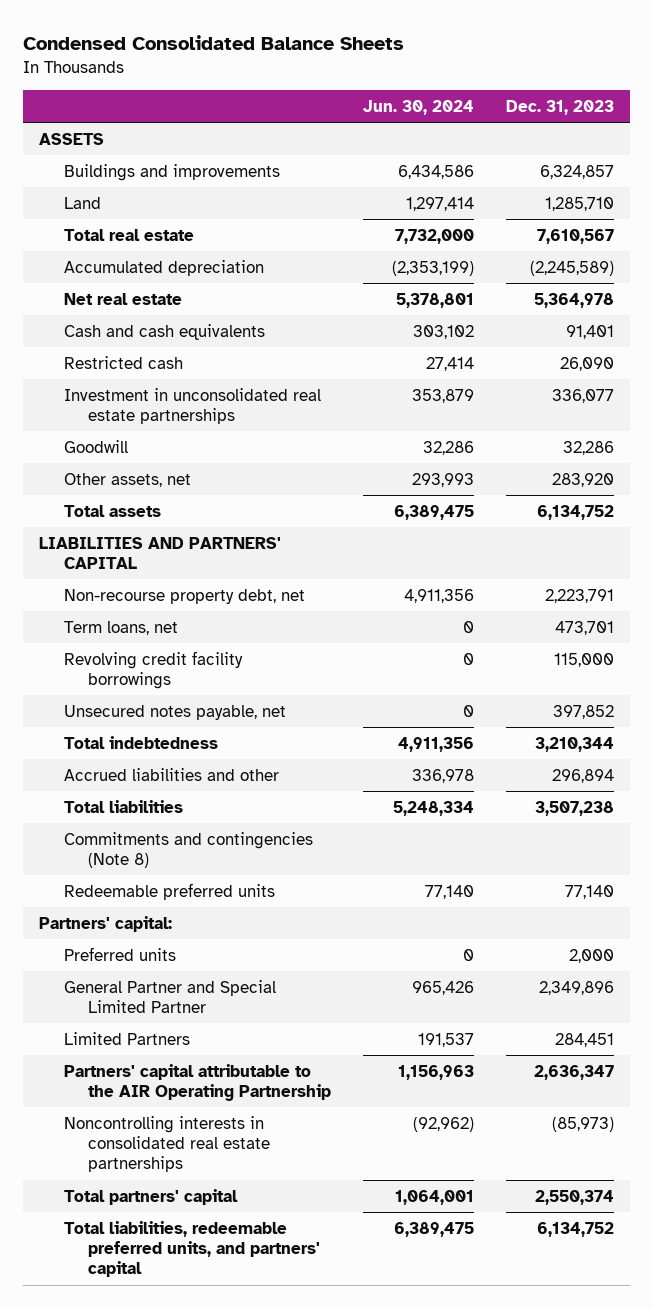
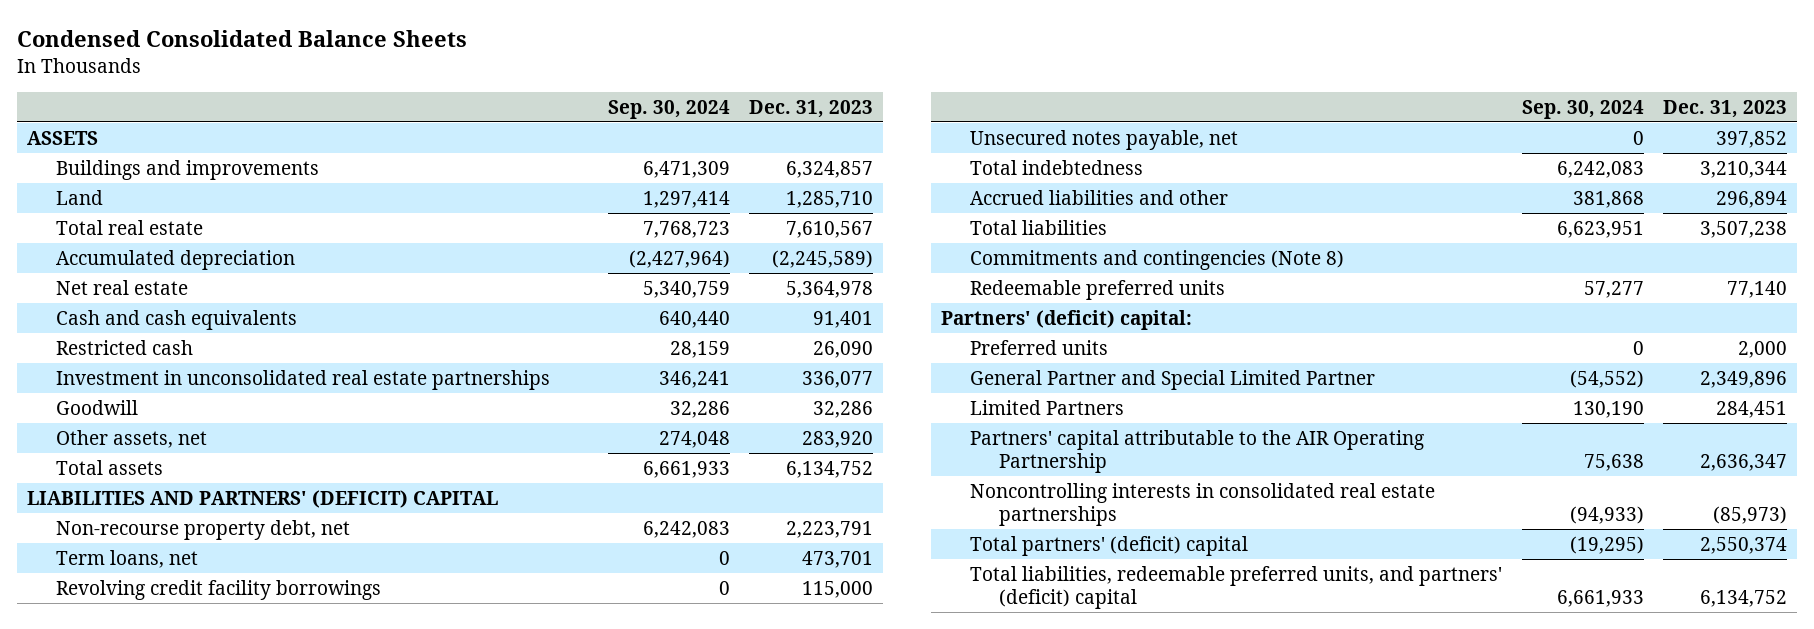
[363,99,475,115] Jun. 30, 2024 -> none
none -> [607,99,730,119] Sep. 30, 2024
[39,536,282,570] LIABILITIES AND PARTNERS' CAPITAL -> [26,489,498,508] LIABILITIES AND PARTNERS' (DEFICIT) CAPITAL
[39,915,173,932] Partners' capital: -> [941,309,1193,330] Partners' (deficit) capital:
[63,1188,238,1205] Total partners' capital -> [970,535,1249,556] Total partners' (deficit) capital
[63,1220,321,1278] Total liabilities, redeemable preferred units, and partners' capital -> [970,565,1503,609] Total liabilities, redeemable preferred units, and partners' (deficit) capital

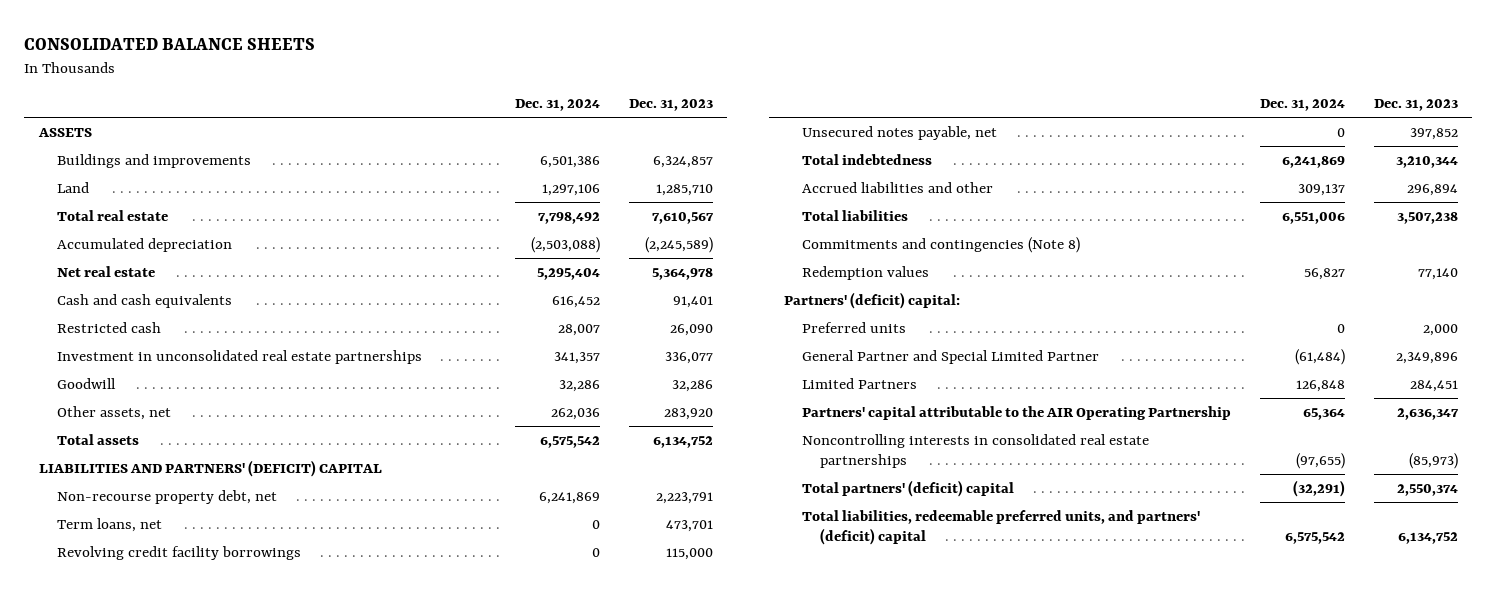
[17,29,468,47] Condensed Consolidated Balance Sheets -> [23,38,315,51] CONSOLIDATED BALANCE SHEETS
[607,99,730,119] Sep. 30, 2024 -> none
none -> [514,99,600,112] Dec. 31, 2024
[970,279,1226,300] Redeemable preferred units -> [801,265,929,280] Redemption values

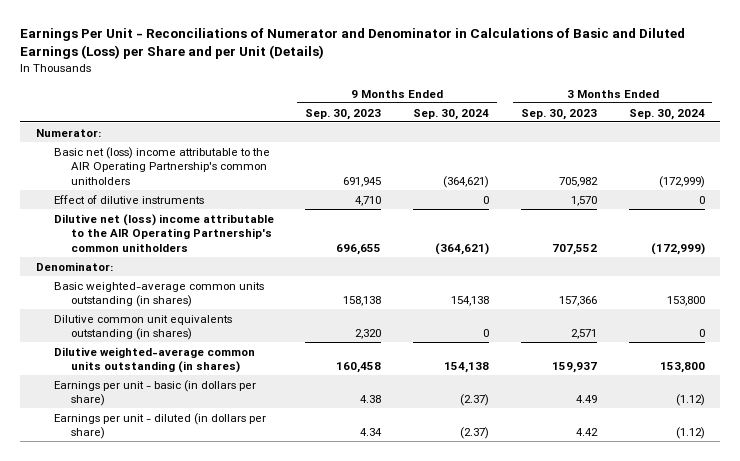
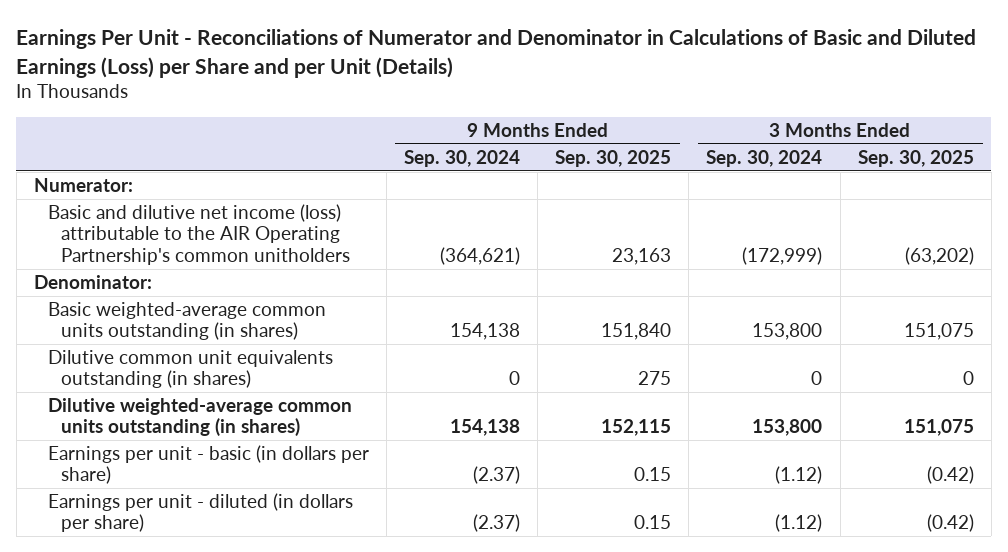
[305,108,382,120] Sep. 30, 2023 -> none
[520,108,597,120] Sep. 30, 2023 -> none
none -> [555,149,672,167] Sep. 30, 2025
none -> [857,149,974,167] Sep. 30, 2025
[53,194,204,204] Effect of dilutive instruments -> none
[53,213,274,252] Dilutive net (loss) income attributable to the AIR Operating Partnership's common unitholders -> none
[53,146,270,185] Basic net (loss) income attributable to the AIR Operating Partnership's common unitholders -> [47,204,351,265] Basic and dilutive net income (loss) attributable to the AIR Operating Partnership's common unitholders

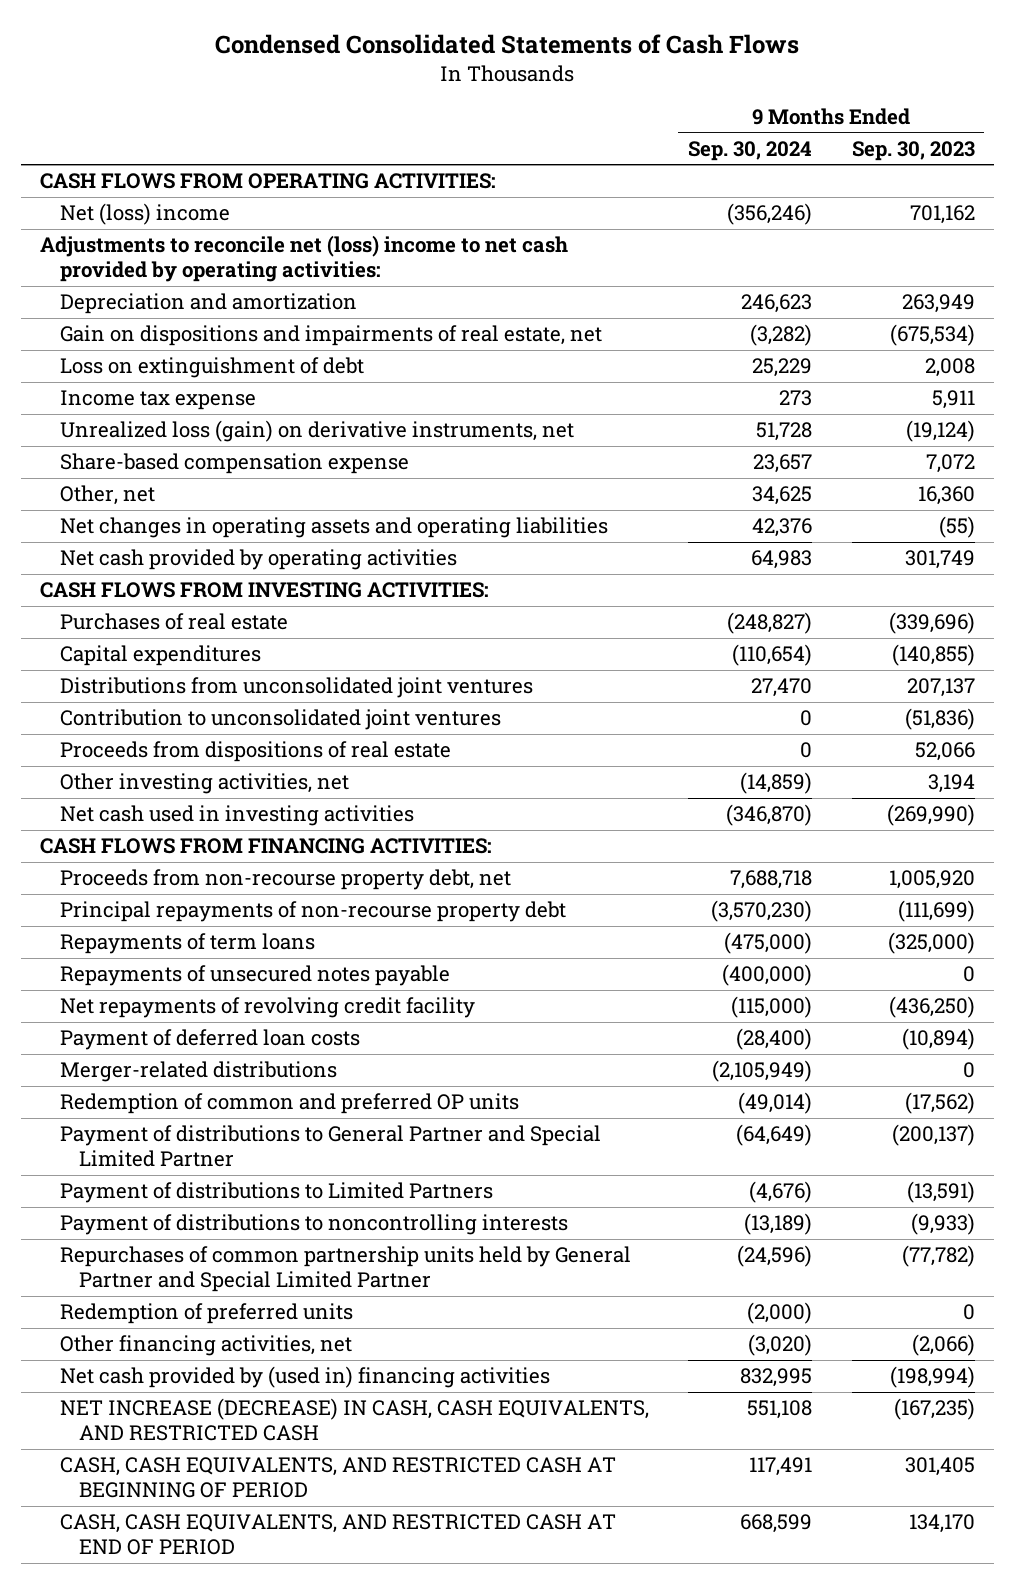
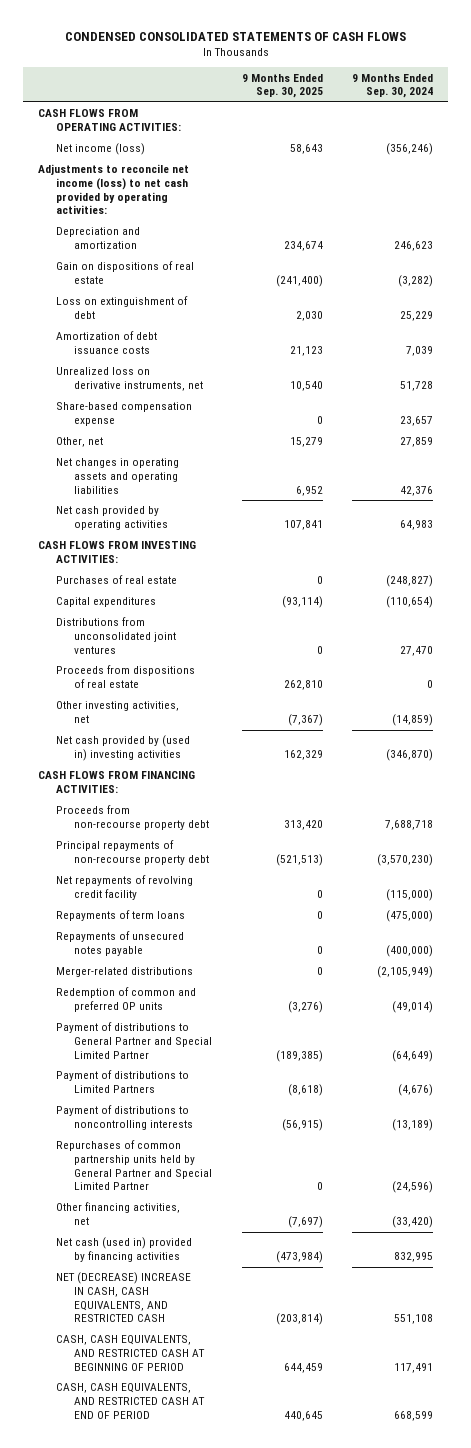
[215,33,800,54] Condensed Consolidated Statements of Cash Flows -> [64,31,406,41] CONDENSED CONSOLIDATED STATEMENTS OF CASH FLOWS
[851,141,975,162] Sep. 30, 2023 -> none
none -> [241,73,323,99] 9 Months Ended Sep. 30, 2025
[59,203,230,226] Net (loss) income -> [56,143,146,156] Net income (loss)
[40,235,569,283] Adjustments to reconcile net (loss) income to net cash provided by operating activities: -> [38,164,190,215] Adjustments to reconcile net income (loss) to net cash provided by operating activities:
[59,325,602,347] Gain on dispositions and impairments of real estate, net -> [56,261,195,285] Gain on dispositions of real estate
[59,390,256,411] Income tax expense -> none
none -> [56,331,158,355] Amortization of debt issuance costs
[59,420,574,443] Unrealized loss (gain) on derivative instruments, net -> [56,367,204,392] Unrealized loss on derivative instruments, net
[752,486,813,506] 34,625 -> [400,437,434,448] 27,859
[59,709,501,731] Contribution to unconsolidated joint ventures -> none
[59,805,414,827] Net cash used in investing activities -> [56,735,191,762] Net cash provided by (used in) investing activities
[59,869,511,891] Proceeds from non-recourse property debt, net -> [56,805,210,831] Proceeds from non-recourse property debt
[59,997,475,1019] Net repayments of revolving credit facility -> [56,875,194,901] Net repayments of revolving credit facility
[59,1029,360,1051] Payment of deferred loan costs -> none
[59,1303,353,1325] Redemption of preferred units -> none
[748,1334,813,1357] (3,020) -> [392,1216,434,1229] (33,420)
[59,1366,550,1389] Net cash provided by (used in) financing activities -> [56,1237,193,1263] Net cash (used in) provided by financing activities
[59,1398,649,1442] NET INCREASE (DECREASE) IN CASH, CASH EQUIVALENTS, AND RESTRICTED CASH -> [56,1272,192,1323] NET (DECREASE) INCREASE IN CASH, CASH EQUIVALENTS, AND RESTRICTED CASH

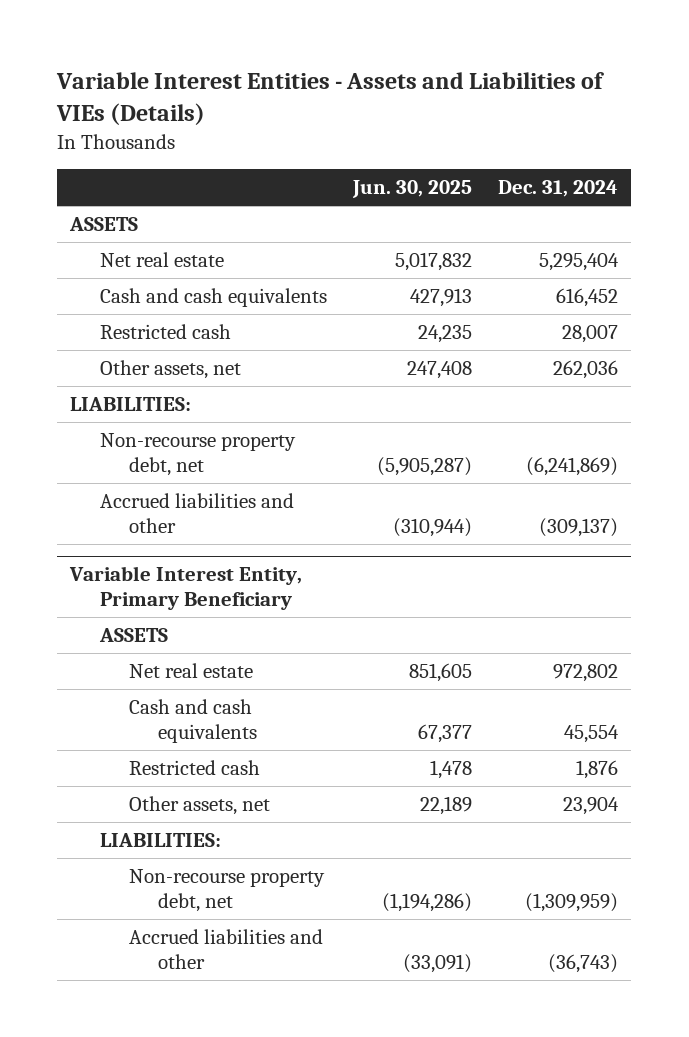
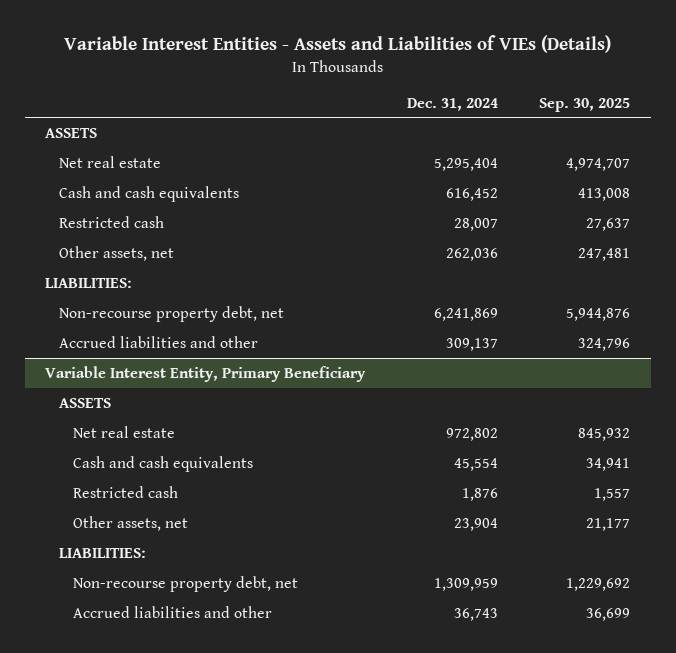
[351,180,472,199] Jun. 30, 2025 -> none
none -> [539,97,631,112] Sep. 30, 2025
[526,456,619,476] (6,241,869) -> [433,307,498,321] 6,241,869
[539,517,619,537] (309,137) -> [445,337,498,351] 309,137
[525,892,619,912] (1,309,959) -> [433,577,498,591] 1,309,959
[548,953,619,973] (36,743) -> [453,607,498,621] 36,743

